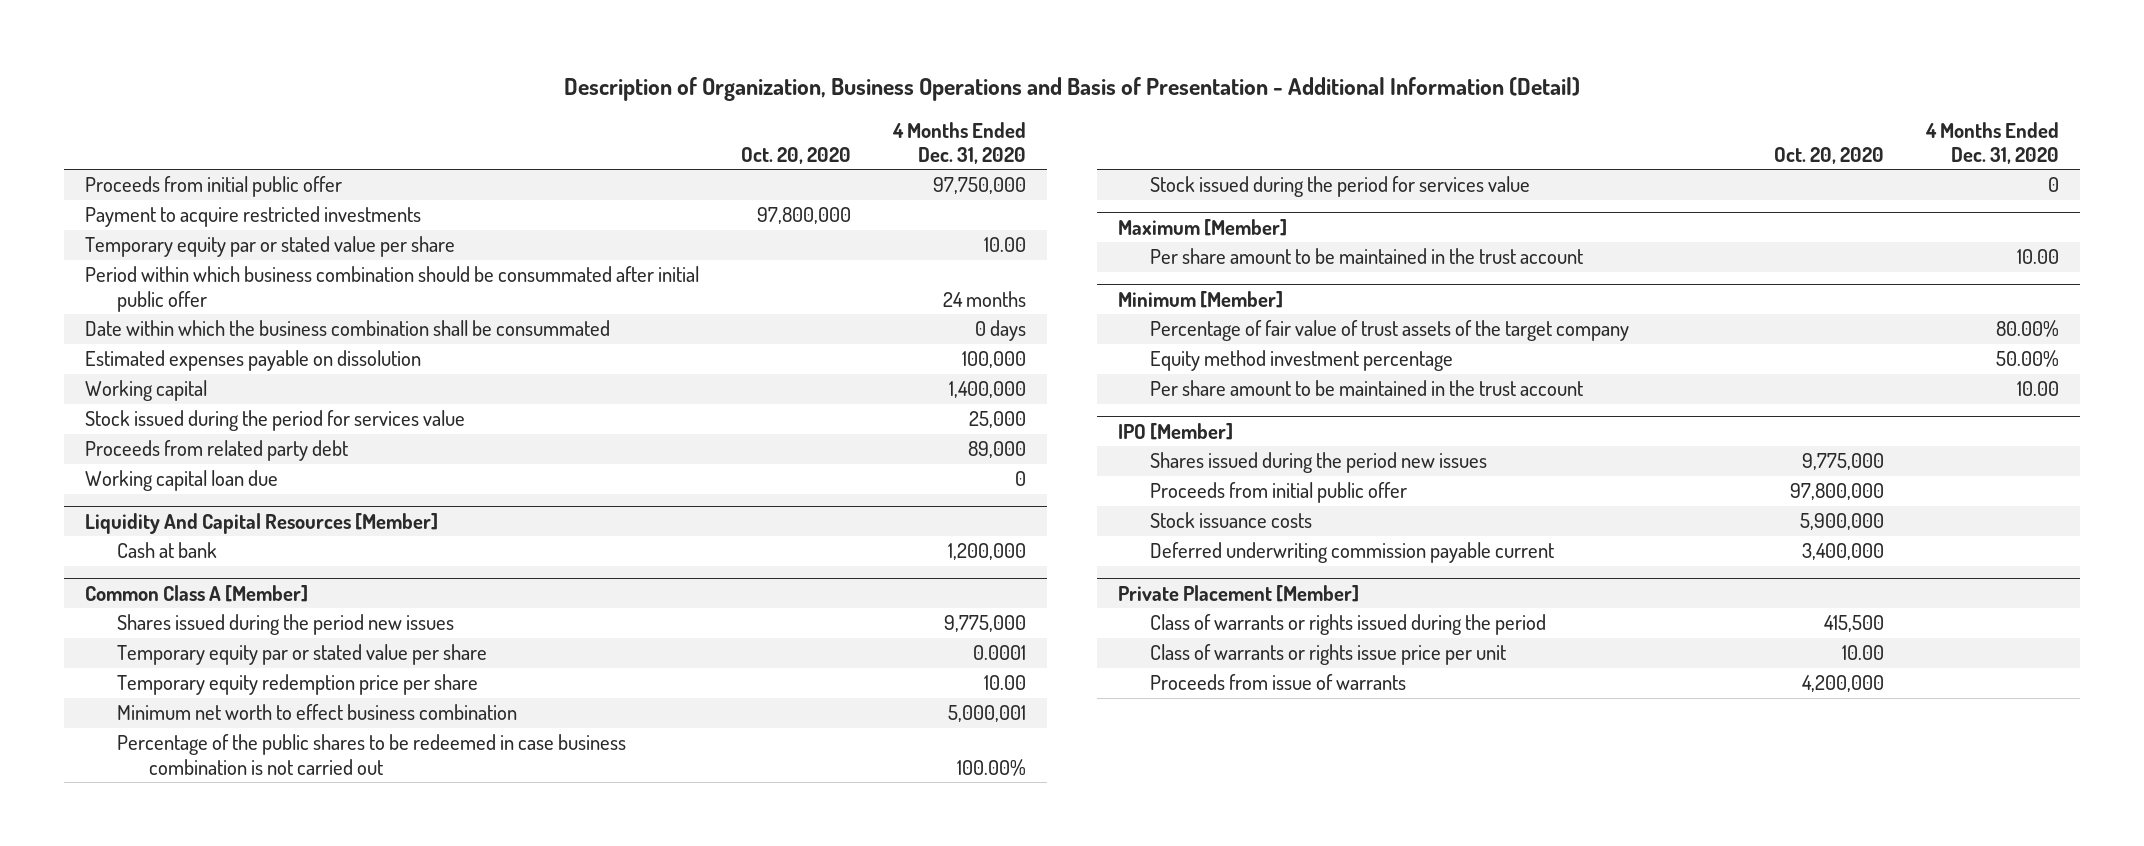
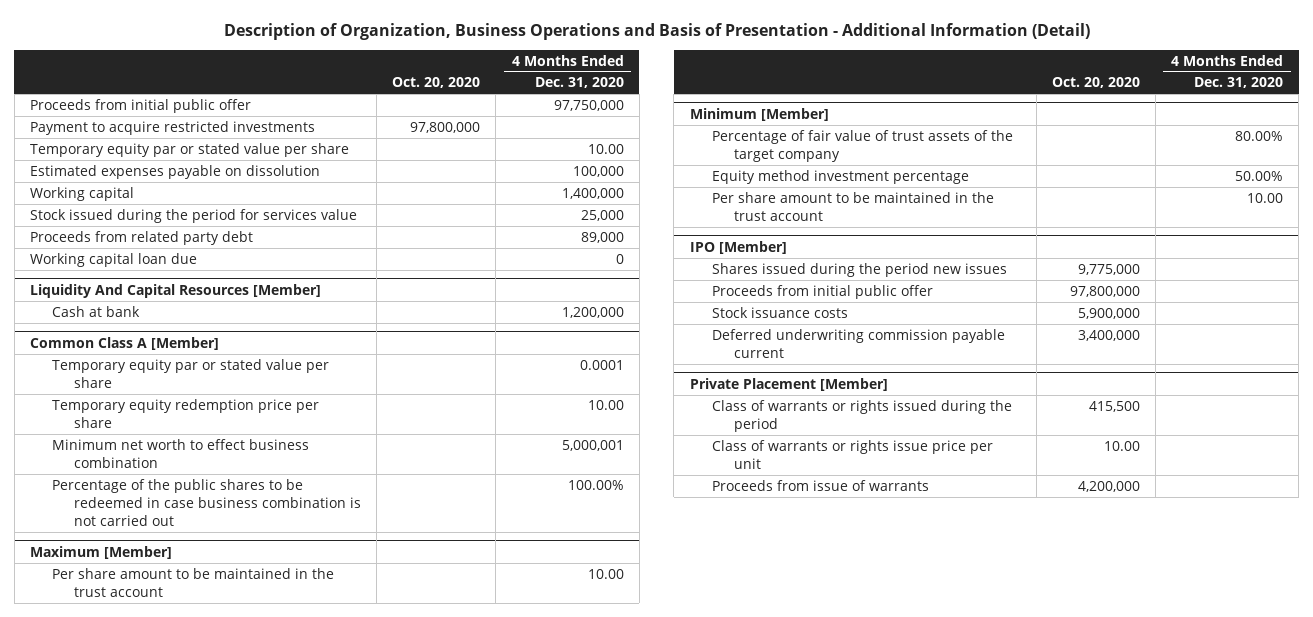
[84,266,699,312] Period within which business combination should be consummated after initial public offer -> none
[84,320,610,337] Date within which the business combination shall be consummated -> none
[116,614,454,636] Shares issued during the period new issues -> none
[1150,176,1531,198] Stock issued during the period for services value -> none

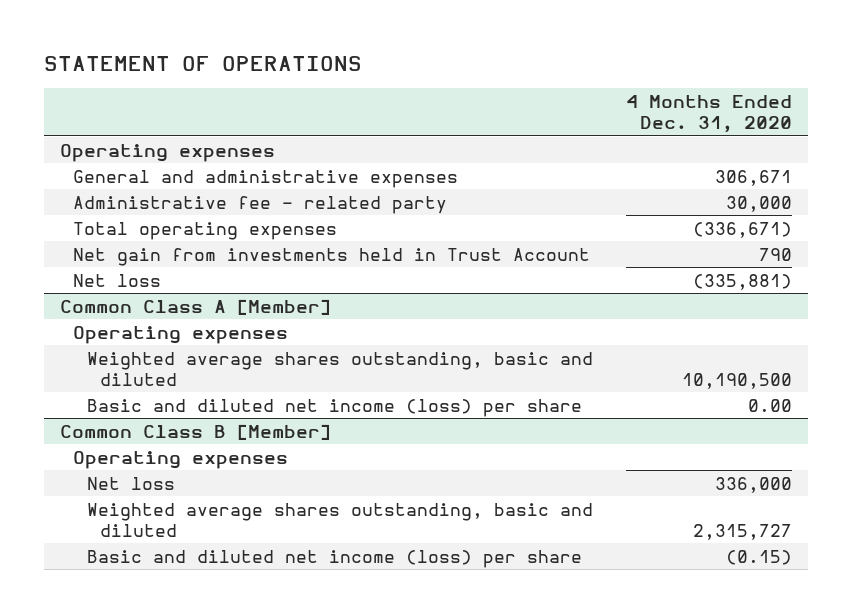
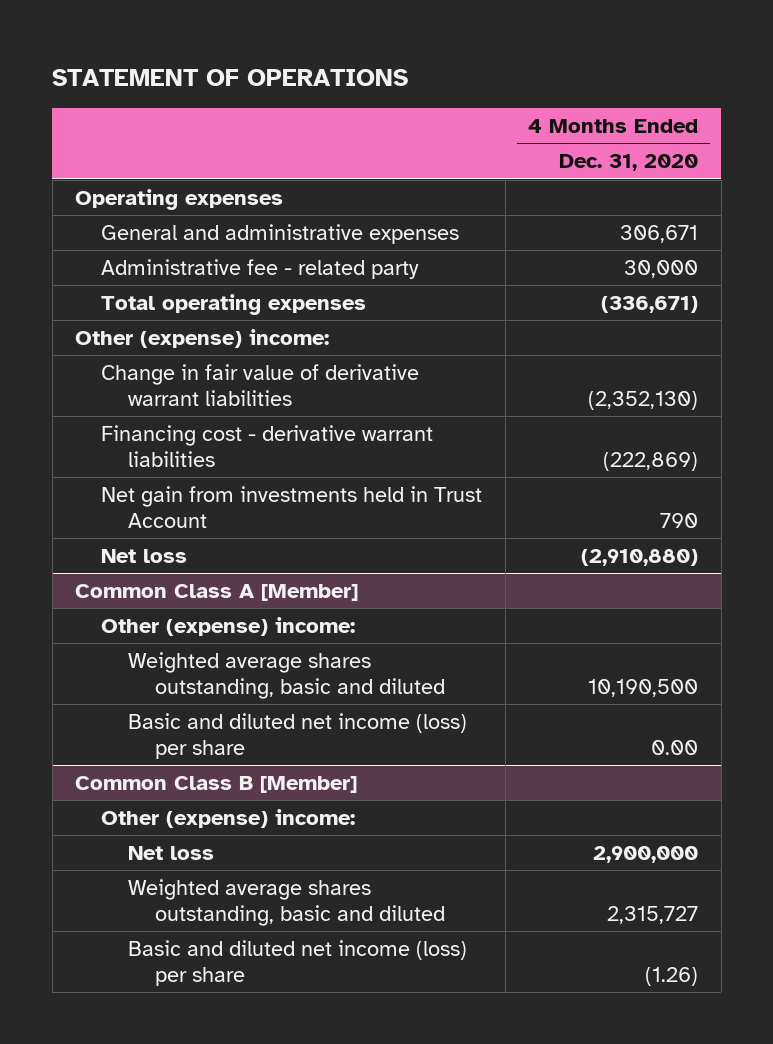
none -> [74,329,329,349] Other (expense) income:
none -> [101,364,420,407] Change in fair value of derivative warrant liabilities
none -> [101,425,434,468] Financing cost - derivative warrant liabilities
[692,273,792,290] (335,881) -> [581,549,699,567] (2,910,880)
[73,325,289,344] Operating expenses -> none
none -> [101,617,356,637] Other (expense) income:
[73,450,289,469] Operating expenses -> none
none -> [101,809,356,829] Other (expense) income:
[714,476,792,493] 336,000 -> [593,846,699,864] 2,900,000
[725,549,792,565] (0.15) -> [645,967,699,987] (1.26)

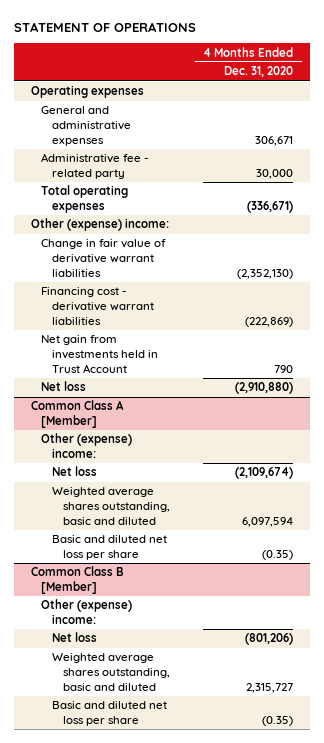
none -> [52,466,98,477] Net loss
[588,679,699,698] 10,190,500 -> [242,516,294,527] 6,097,594
[128,713,468,760] Basic and diluted net income (loss) per share -> [52,535,168,561] Basic and diluted net loss per share
[651,740,699,756] 0.00 -> [262,550,294,561] (0.35)
[593,846,699,864] 2,900,000 -> [245,633,294,646] (801,206)
[128,940,468,987] Basic and diluted net income (loss) per share -> [52,701,168,727] Basic and diluted net loss per share
[645,967,699,987] (1.26) -> [262,716,294,727] (0.35)

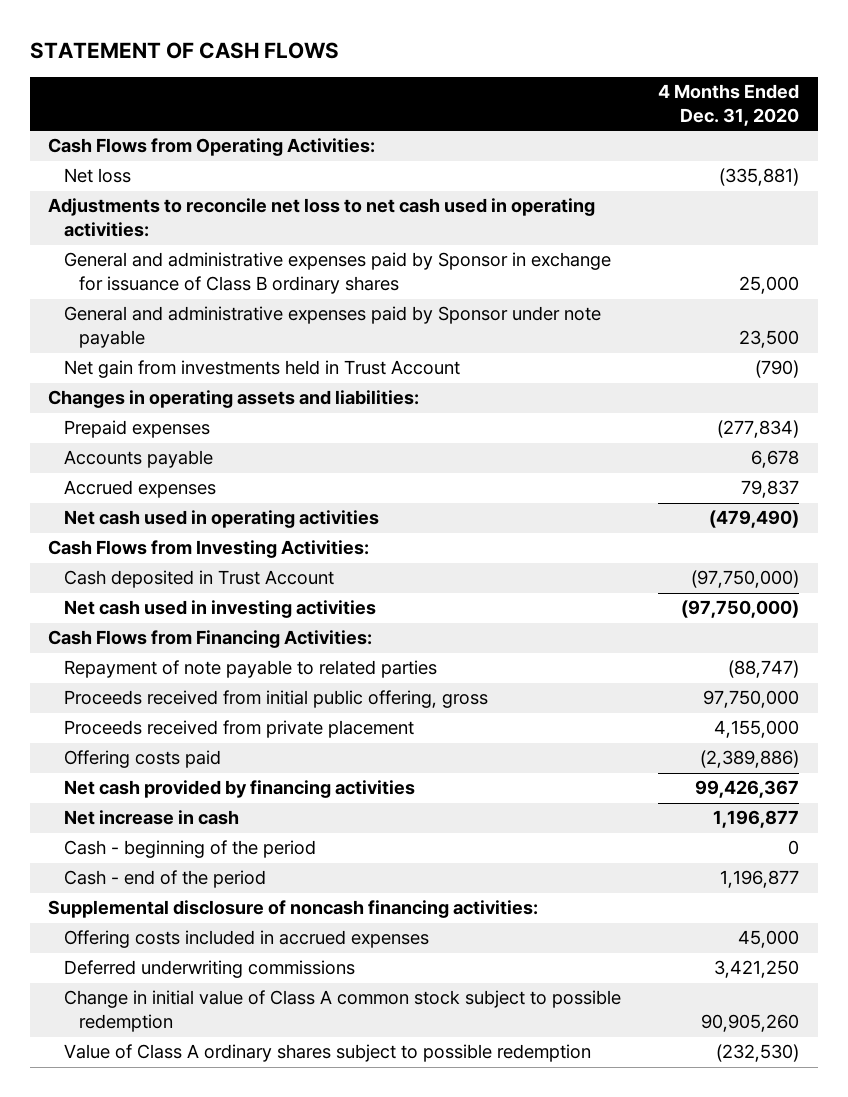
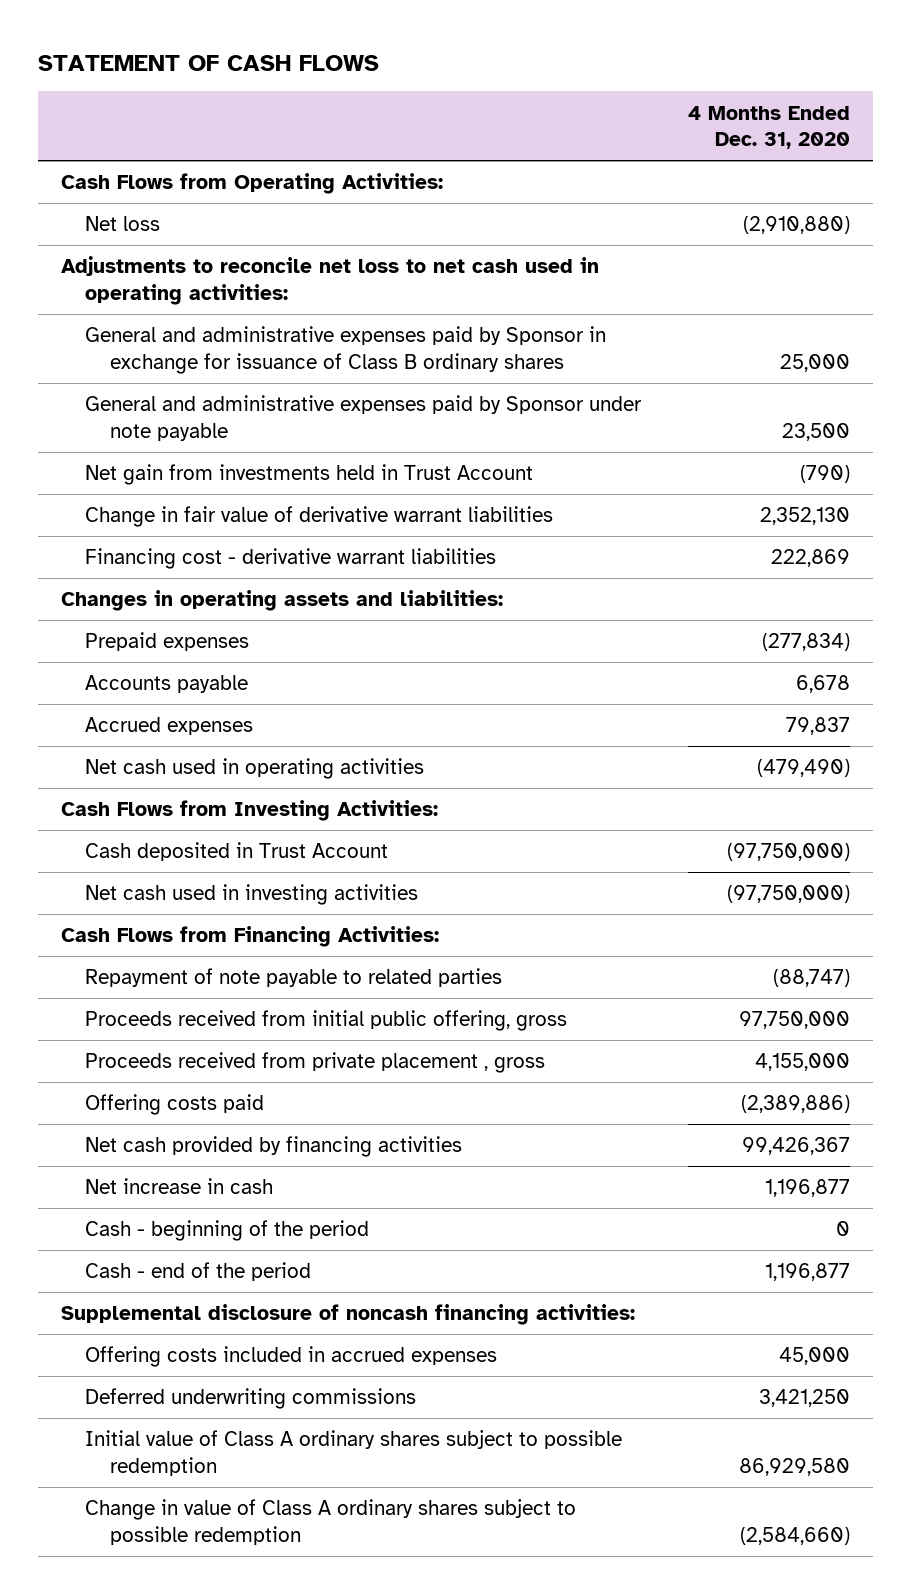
[719,168,800,187] (335,881) -> [742,216,850,235] (2,910,880)
none -> [85,506,554,528] Change in fair value of derivative warrant liabilities
none -> [85,548,497,570] Financing cost - derivative warrant liabilities
[63,720,414,739] Proceeds received from private placement -> [85,1052,546,1074] Proceeds received from private placement , gross
[63,990,621,1033] Change in initial value of Class A common stock subject to possible redemption -> [85,1430,623,1476] Initial value of Class A ordinary shares subject to possible redemption
[701,1014,800,1033] 90,905,260 -> [738,1457,850,1476] 86,929,580
[63,1044,591,1063] Value of Class A ordinary shares subject to possible redemption -> [85,1499,577,1545] Change in value of Class A ordinary shares subject to possible redemption
[716,1044,800,1063] (232,530) -> [739,1526,850,1545] (2,584,660)

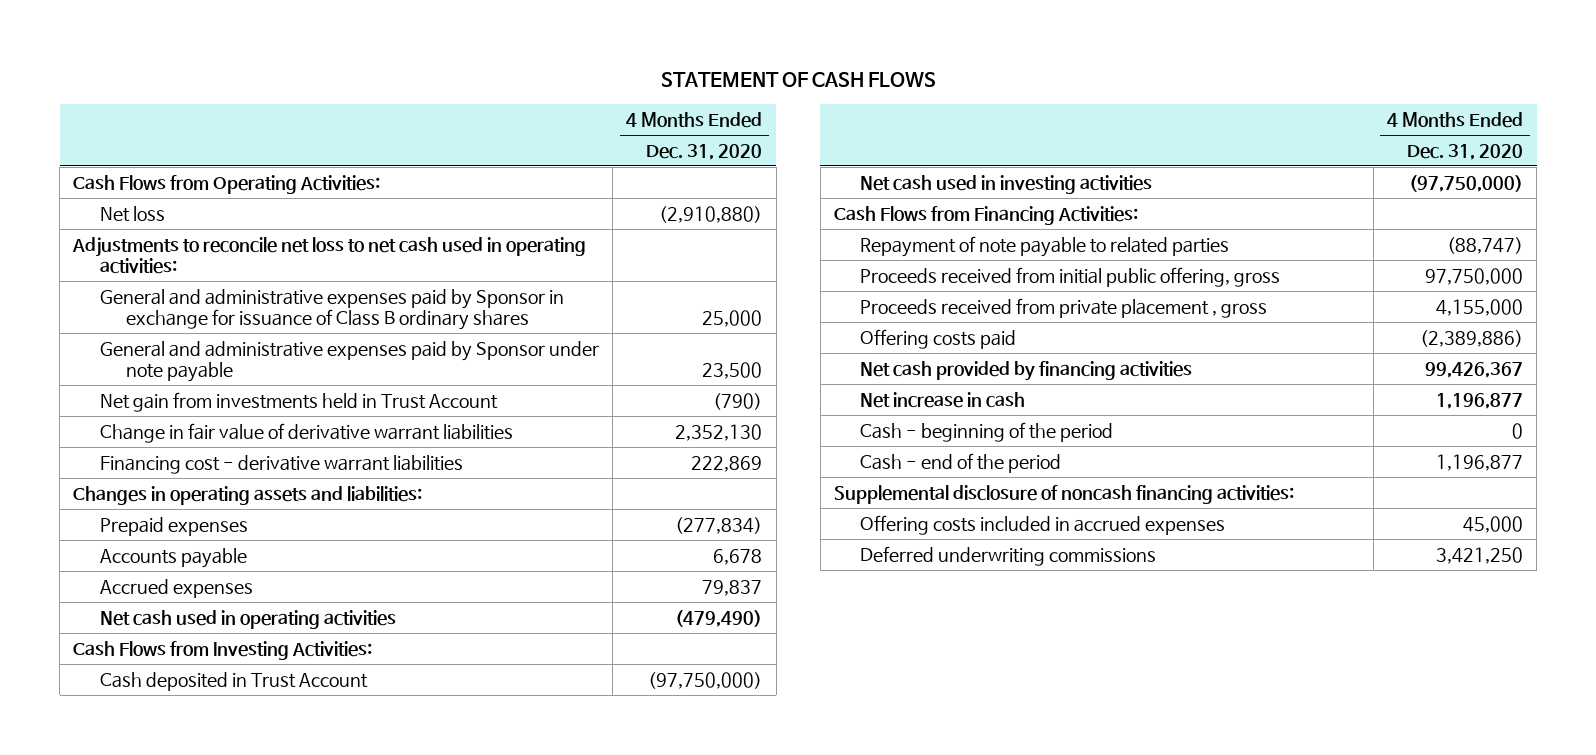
[85,1430,623,1476] Initial value of Class A ordinary shares subject to possible redemption -> none
[85,1499,577,1545] Change in value of Class A ordinary shares subject to possible redemption -> none

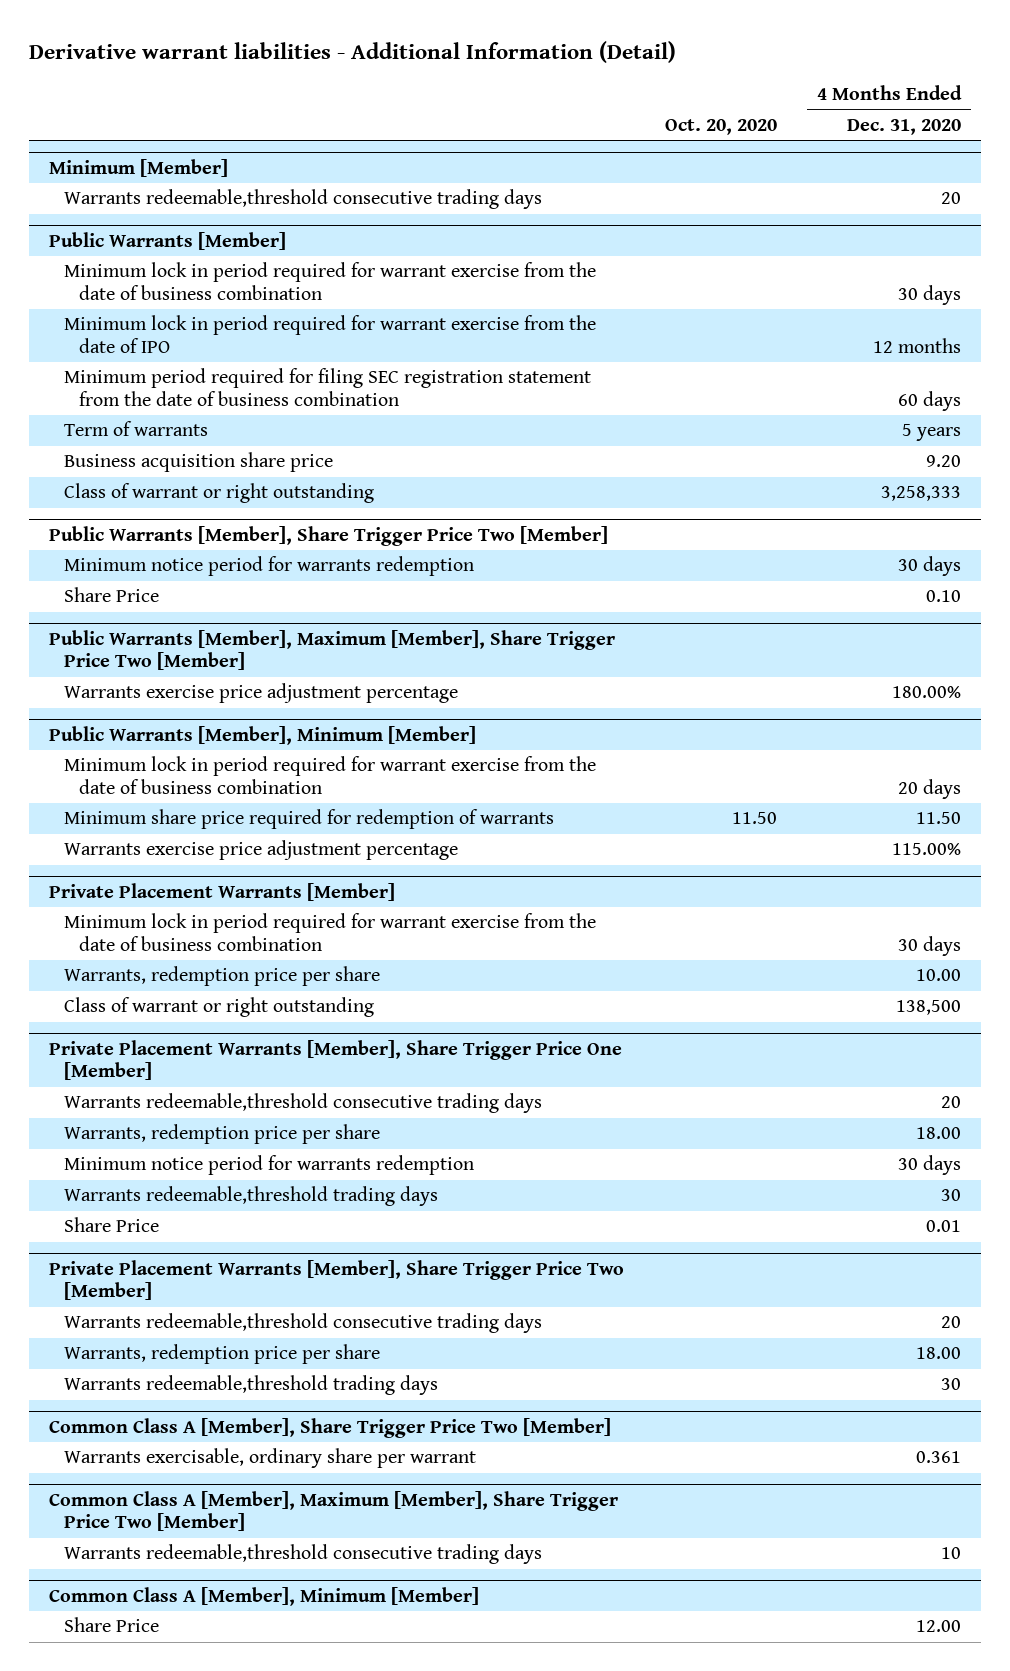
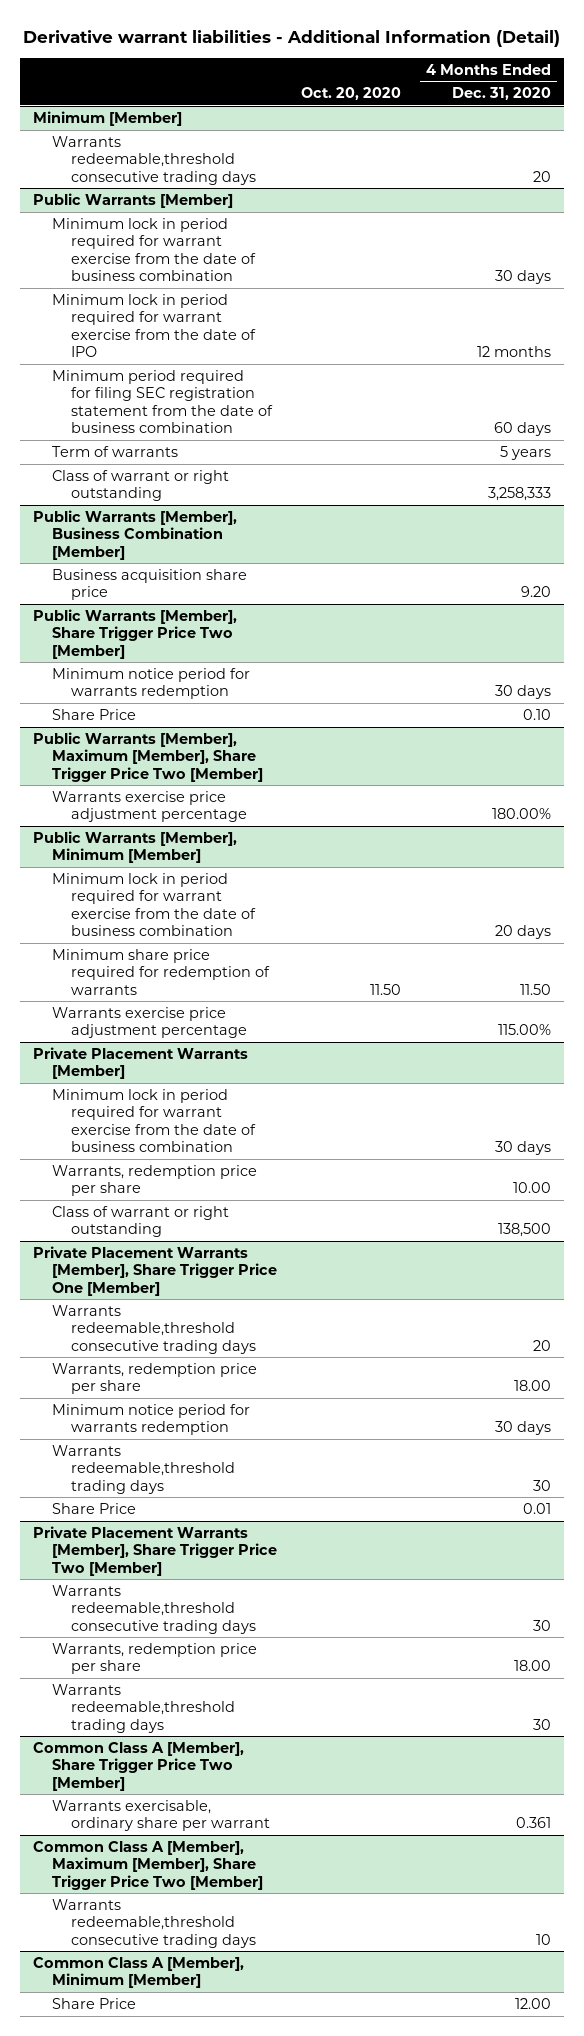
[64,452,334,473] Business acquisition share price -> none
none -> [32,509,237,560] Public Warrants [Member], Business Combination [Member]
none -> [51,568,247,601] Business acquisition share price
[941,1316,962,1329] 20 -> [533,1619,552,1631] 30

